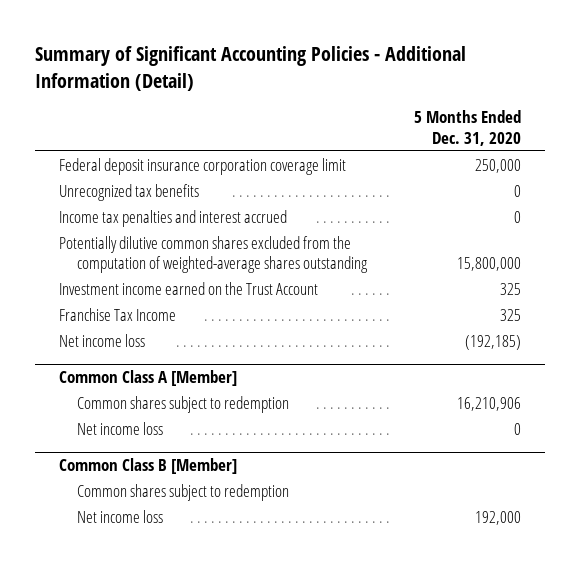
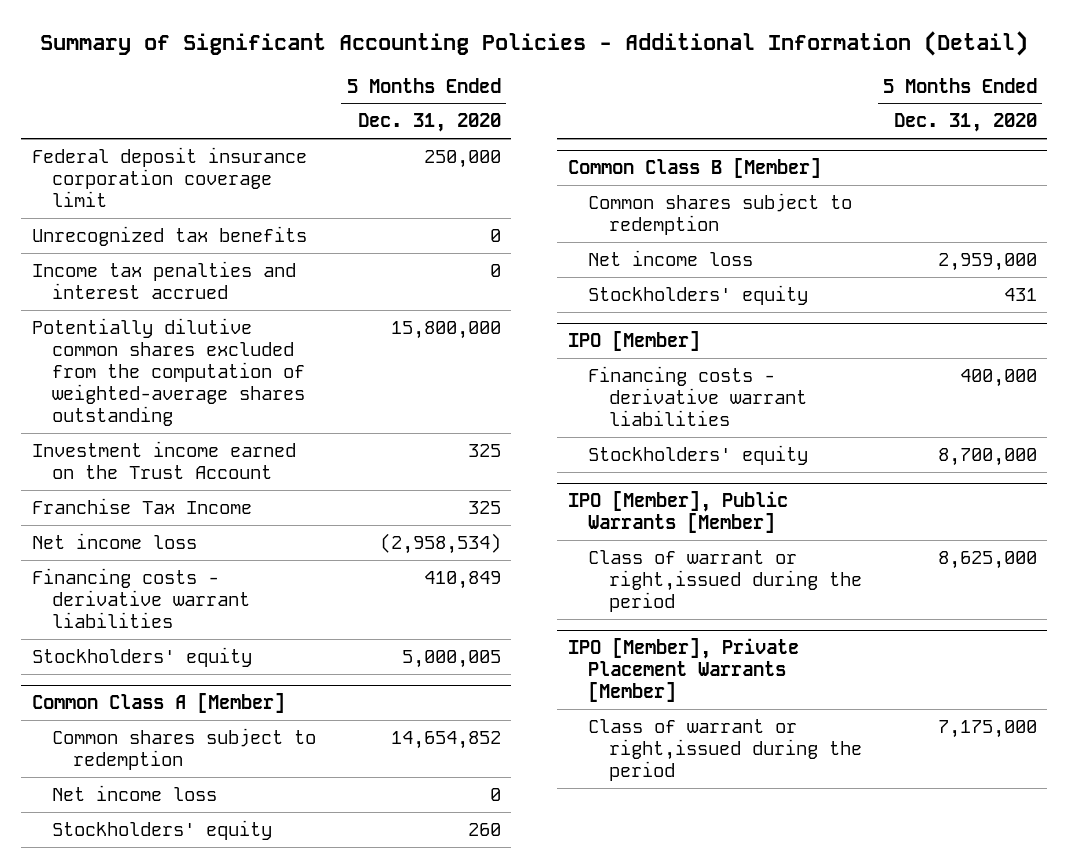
[465,334,522,350] (192,185) -> [379,532,501,554] (2,958,534)
none -> [31,567,251,629] Financing costs - derivative warrant liabilities
none -> [31,646,252,667] Stockholders' equity
[457,396,522,411] 16,210,906 -> [390,730,501,749] 14,654,852
none -> [52,819,273,840] Stockholders' equity
[475,510,522,525] 192,000 -> [937,252,1037,271] 2,959,000
none -> [588,284,809,305] Stockholders' equity
none -> [567,330,700,351] IPO [Member]
none -> [588,365,808,427] Financing costs - derivative warrant liabilities
none -> [588,444,809,465] Stockholders' equity
none -> [567,490,788,534] IPO [Member], Public Warrants [Member]
none -> [588,549,863,613] Class of warrant or right,issued during the period
none -> [567,637,799,703] IPO [Member], Private Placement Warrants [Member]
none -> [588,718,863,782] Class of warrant or right,issued during the period

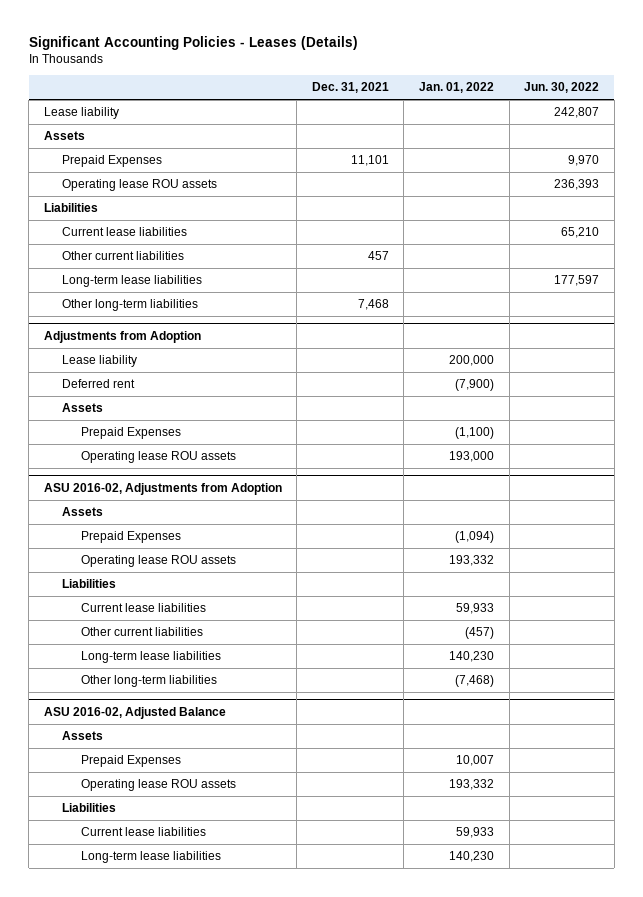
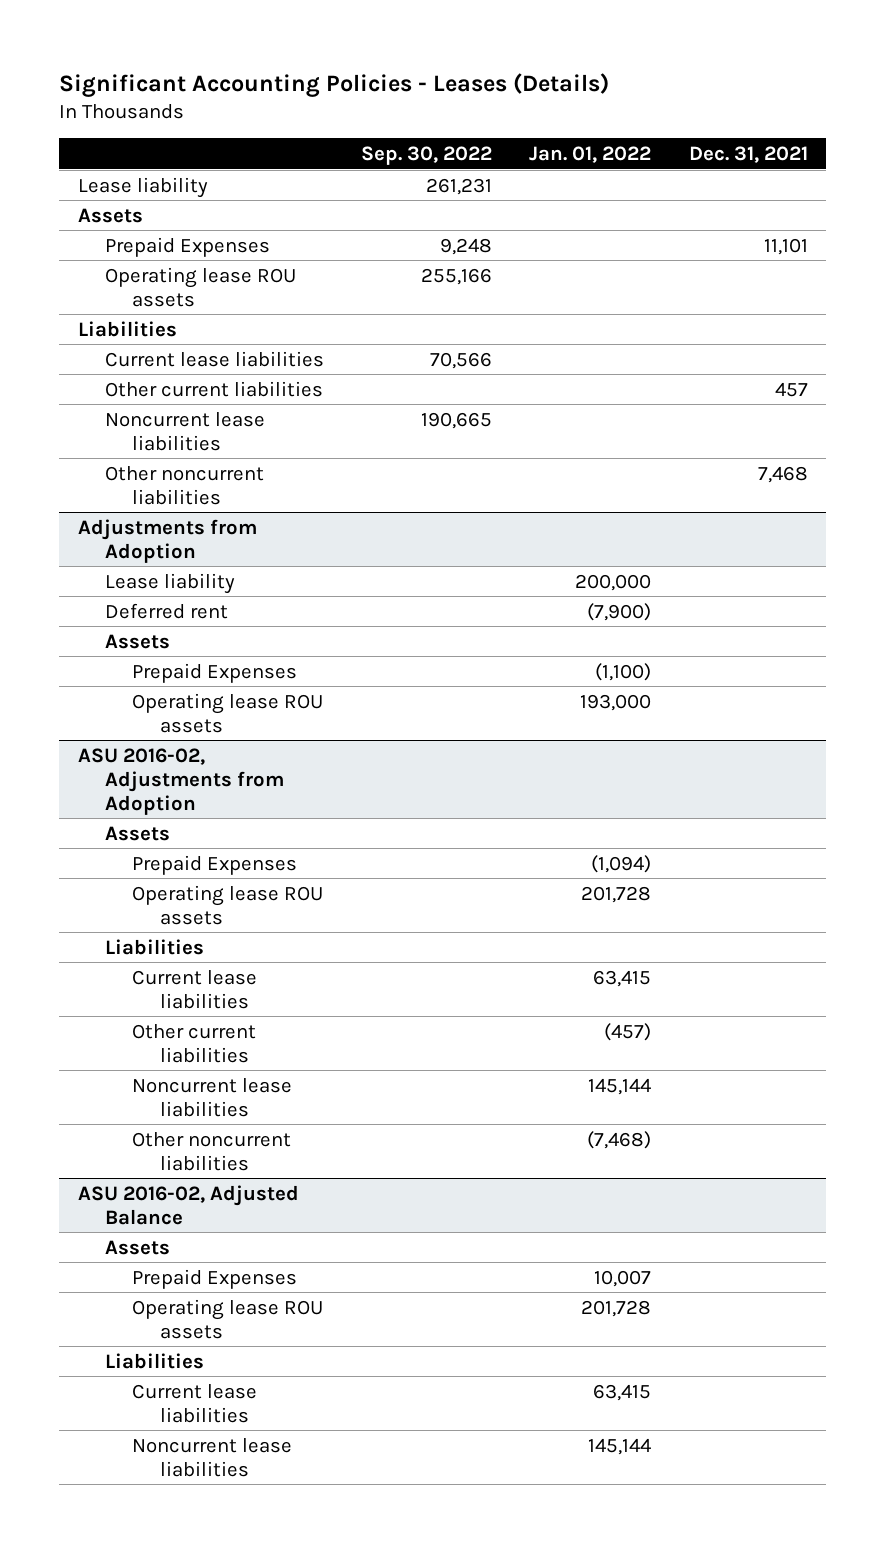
[524,82,600,94] Jun. 30, 2022 -> none
none -> [361,145,493,165] Sep. 30, 2022
[62,275,203,288] Long-term lease liabilities -> [105,411,266,451] Noncurrent lease liabilities
[62,299,199,312] Other long-term liabilities -> [105,465,265,505] Other noncurrent liabilities
[448,555,494,567] 193,332 -> [581,885,652,903] 201,728
[455,603,494,615] 59,933 -> [593,969,652,987] 63,415
[80,651,221,664] Long-term lease liabilities -> [132,1077,293,1117] Noncurrent lease liabilities
[448,651,494,663] 140,230 -> [588,1077,652,1095] 145,144
[80,675,217,688] Other long-term liabilities -> [132,1131,292,1171] Other noncurrent liabilities
[448,779,494,791] 193,332 -> [581,1299,652,1317] 201,728
[455,827,494,839] 59,933 -> [593,1383,652,1401] 63,415
[80,851,221,864] Long-term lease liabilities -> [132,1437,293,1477] Noncurrent lease liabilities
[448,851,494,863] 140,230 -> [588,1437,652,1455] 145,144

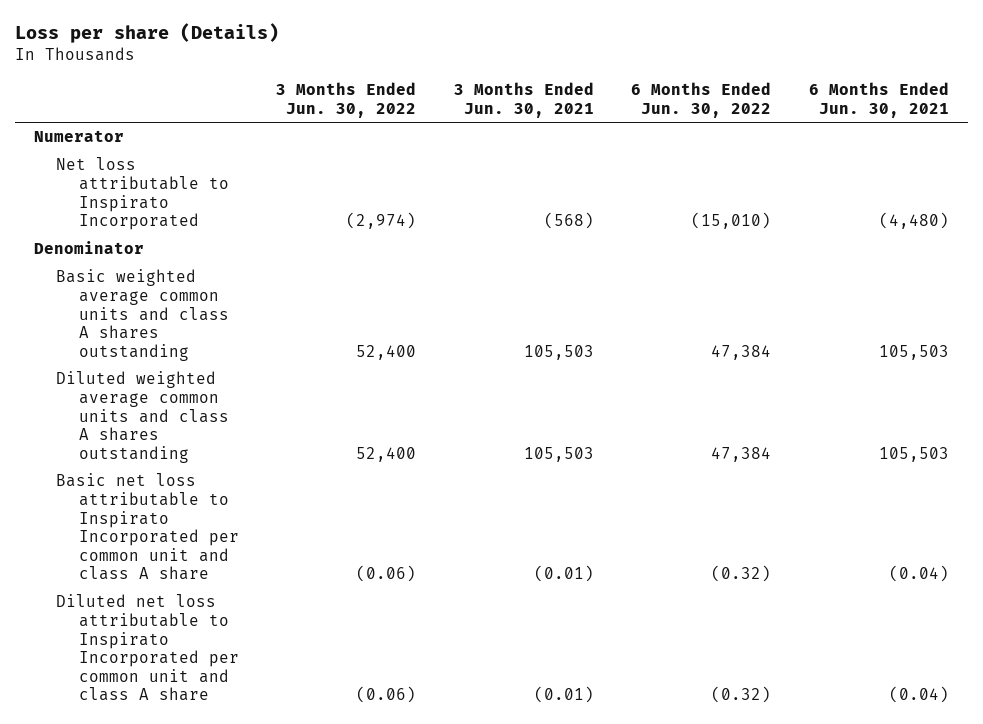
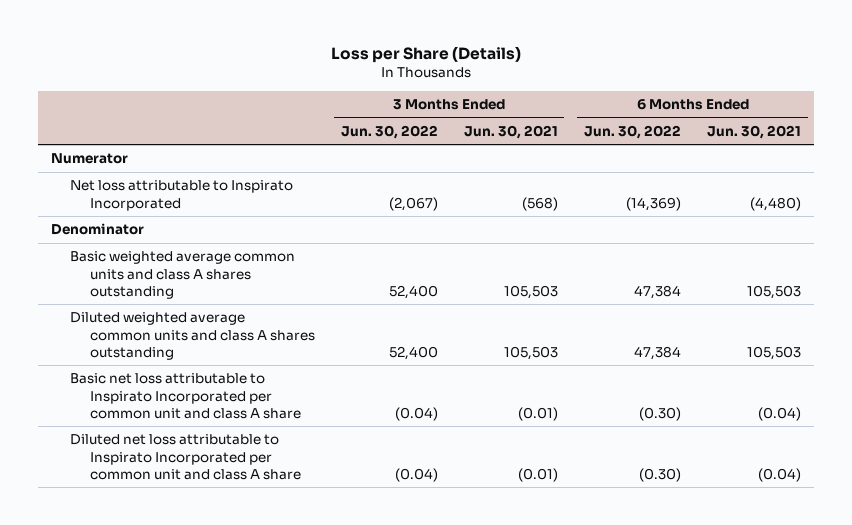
[15,23,280,44] Loss per share (Details) -> [330,45,521,63] Loss per Share (Details)
[346,212,417,230] (2,974) -> [388,196,438,211] (2,067)
[691,212,772,230] (15,010) -> [626,196,682,211] (14,369)
[356,565,417,583] (0.06) -> [394,406,438,421] (0.04)
[711,565,772,583] (0.32) -> [639,406,682,421] (0.30)
[356,686,417,704] (0.06) -> [394,467,438,482] (0.04)
[711,686,772,704] (0.32) -> [639,467,682,482] (0.30)

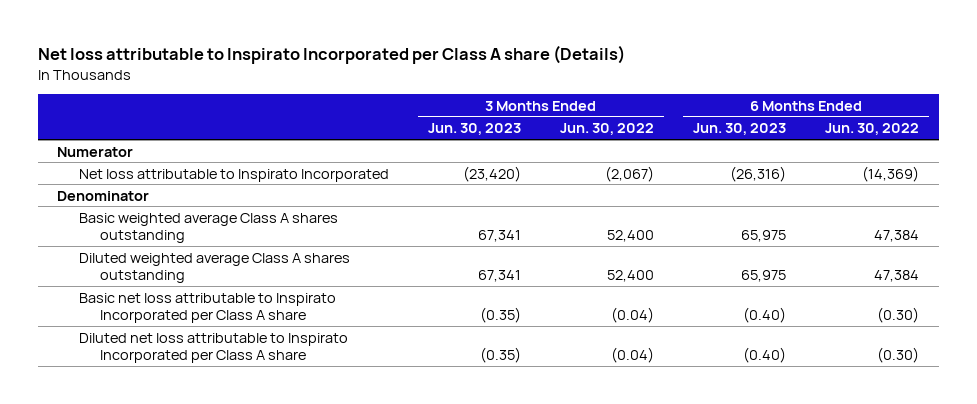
[330,45,521,63] Loss per Share (Details) -> [37,45,625,65] Net loss attributable to Inspirato Incorporated per Class A share (Details)
[463,124,558,139] Jun. 30, 2021 -> none
[707,124,802,139] Jun. 30, 2021 -> none
none -> [427,123,521,136] Jun. 30, 2023
none -> [693,123,787,136] Jun. 30, 2023
[70,251,296,299] Basic weighted average common units and class A shares outstanding -> [78,212,338,244] Basic weighted average Class A shares outstanding
[70,312,315,360] Diluted weighted average common units and class A shares outstanding -> [78,252,350,284] Diluted weighted average Class A shares outstanding
[70,373,301,419] Basic net loss attributable to Inspirato Incorporated per common unit and class A share -> [78,292,336,324] Basic net loss attributable to Inspirato Incorporated per Class A share
[70,434,301,480] Diluted net loss attributable to Inspirato Incorporated per common unit and class A share -> [78,332,348,364] Diluted net loss attributable to Inspirato Incorporated per Class A share

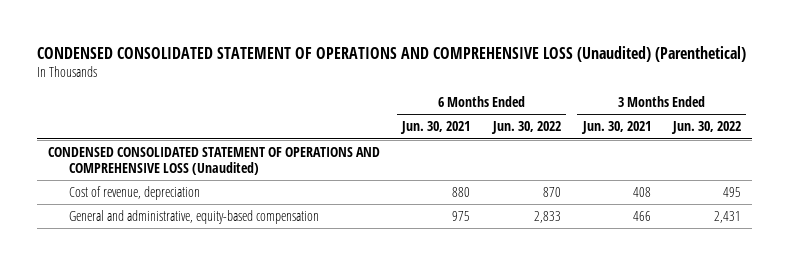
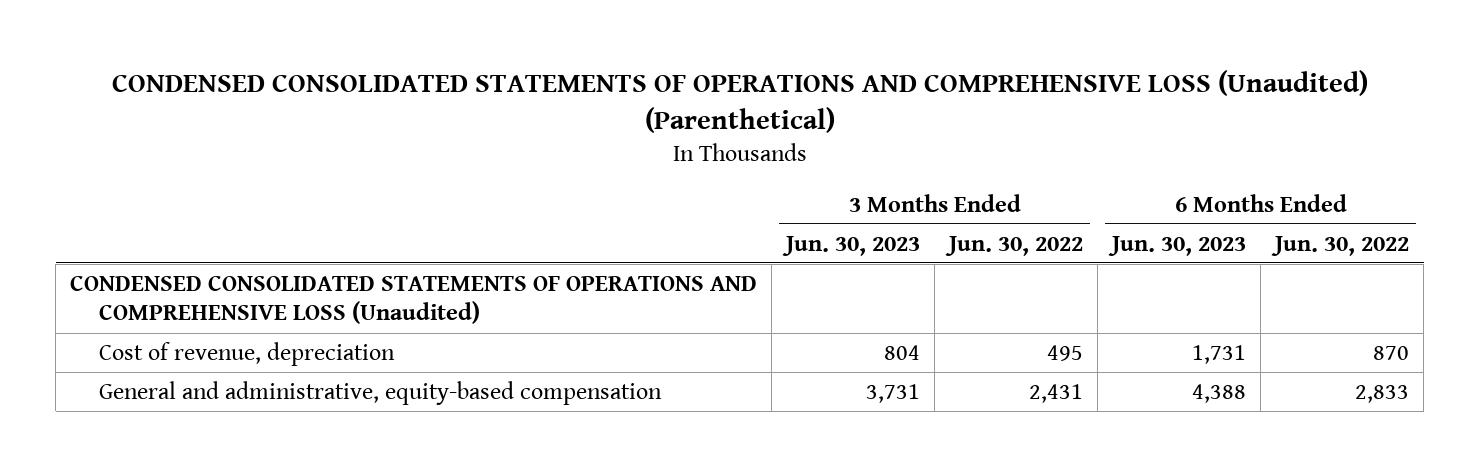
[37,45,747,62] CONDENSED CONSOLIDATED STATEMENT OF OPERATIONS AND COMPREHENSIVE LOSS (Unaudited) (Parenthetical) -> [111,70,1368,134] CONDENSED CONSOLIDATED STATEMENTS OF OPERATIONS AND COMPREHENSIVE LOSS (Unaudited) (Parenthetical)
[400,121,471,135] Jun. 30, 2021 -> none
[580,121,651,135] Jun. 30, 2021 -> none
none -> [782,235,921,256] Jun. 30, 2023
none -> [1108,235,1247,256] Jun. 30, 2023
[48,146,381,175] CONDENSED CONSOLIDATED STATEMENT OF OPERATIONS AND COMPREHENSIVE LOSS (Unaudited) -> [70,275,758,325] CONDENSED CONSOLIDATED STATEMENTS OF OPERATIONS AND COMPREHENSIVE LOSS (Unaudited)

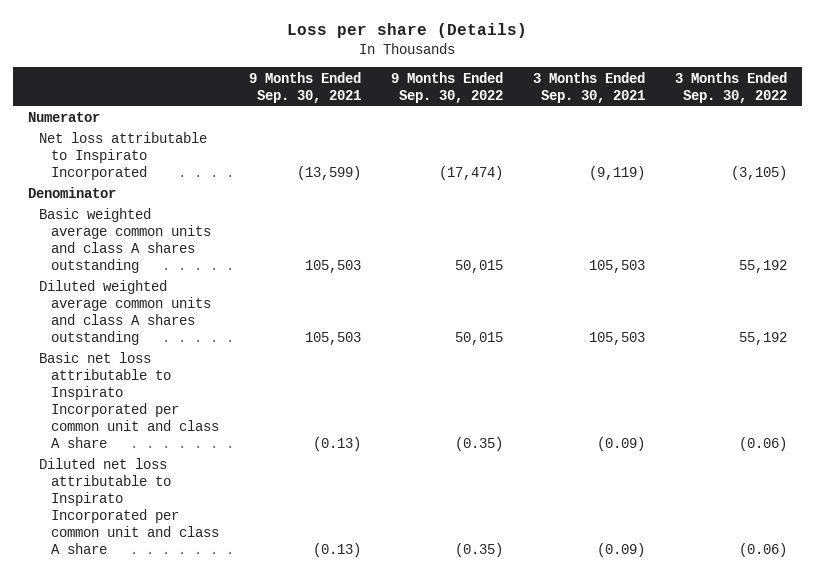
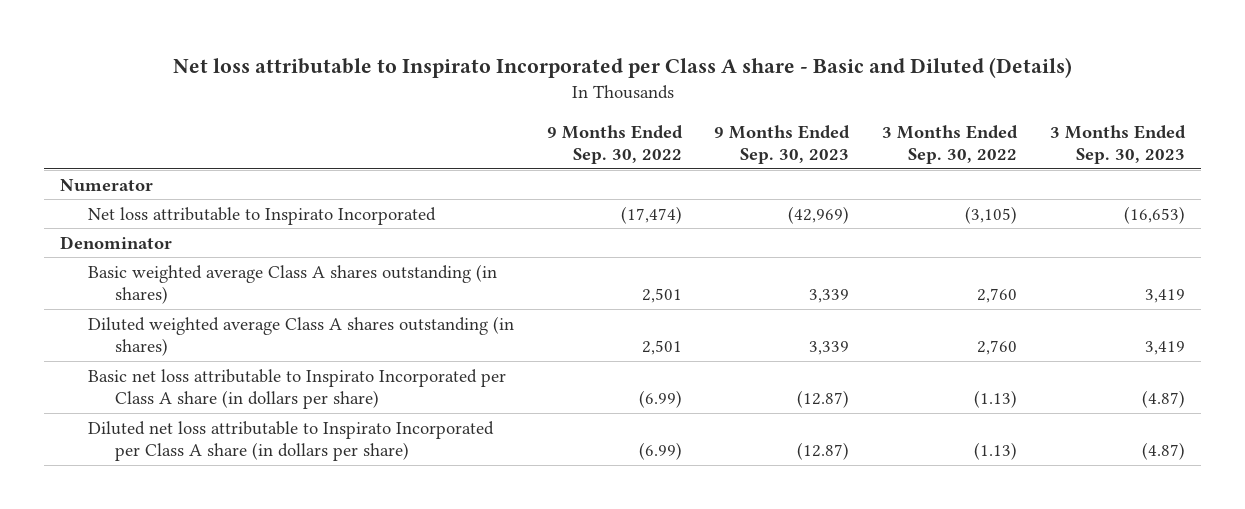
[287,22,528,38] Loss per share (Details) -> [172,57,1072,79] Net loss attributable to Inspirato Incorporated per Class A share - Basic and Diluted (Details)
[248,71,361,103] 9 Months Ended Sep. 30, 2021 -> none
[532,71,645,103] 3 Months Ended Sep. 30, 2021 -> none
none -> [714,124,851,165] 9 Months Ended Sep. 30, 2023
none -> [1049,124,1186,165] 3 Months Ended Sep. 30, 2023
[39,208,211,273] Basic weighted average common units and class A shares outstanding -> [87,263,497,305] Basic weighted average Class A shares outstanding (in shares)
[454,259,503,273] 50,015 -> [641,288,682,304] 2,501
[738,259,787,273] 55,192 -> [977,288,1018,304] 2,760
[39,280,211,345] Diluted weighted average common units and class A shares outstanding -> [87,315,514,357] Diluted weighted average Class A shares outstanding (in shares)
[454,331,503,345] 50,015 -> [641,340,682,356] 2,501
[738,331,787,345] 55,192 -> [977,340,1018,356] 2,760
[39,352,219,448] Basic net loss attributable to Inspirato Incorporated per common unit and class A share -> [87,368,506,410] Basic net loss attributable to Inspirato Incorporated per Class A share (in dollars per share)
[454,436,503,451] (0.35) -> [638,390,682,409] (6.99)
[738,436,787,451] (0.06) -> [974,390,1018,409] (1.13)
[39,458,219,554] Diluted net loss attributable to Inspirato Incorporated per common unit and class A share -> [87,420,494,462] Diluted net loss attributable to Inspirato Incorporated per Class A share (in dollars per share)
[454,542,503,557] (0.35) -> [638,442,682,461] (6.99)
[738,542,787,557] (0.06) -> [974,442,1018,461] (1.13)

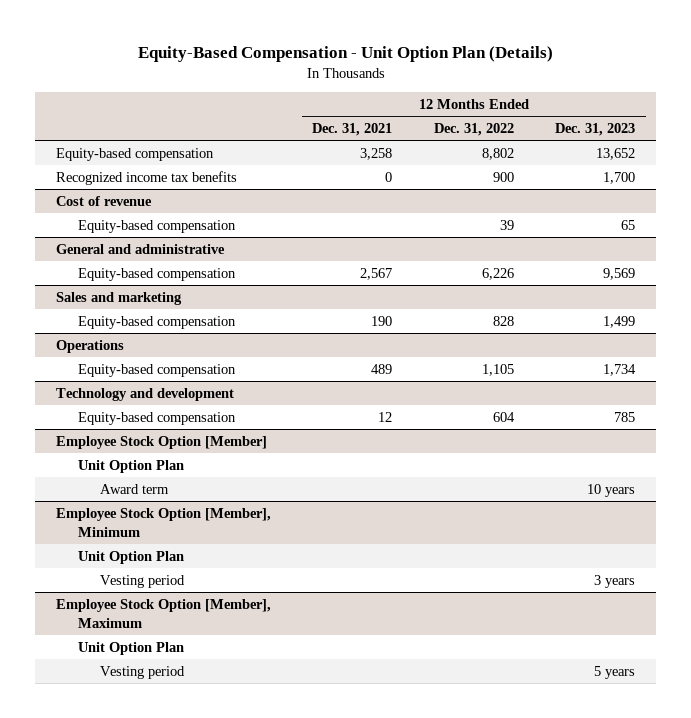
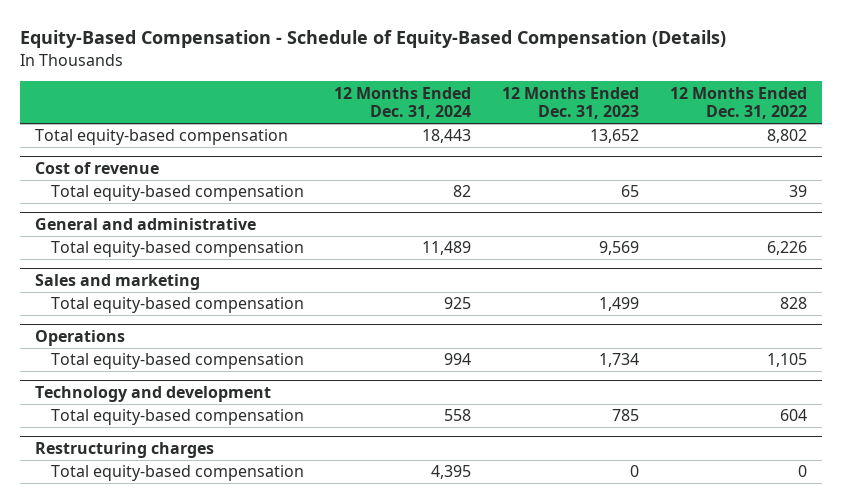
[137,45,553,62] Equity-Based Compensation - Unit Option Plan (Details) -> [19,30,726,49] Equity-Based Compensation - Schedule of Equity-Based Compensation (Details)
[312,123,393,137] Dec. 31, 2021 -> none
none -> [334,86,472,120] 12 Months Ended Dec. 31, 2024
[55,170,237,185] Recognized income tax benefits -> none
[55,147,214,161] Equity-based compensation -> [35,129,289,146] Total equity-based compensation
[77,219,236,233] Equity-based compensation -> [50,185,304,202] Total equity-based compensation
[77,267,236,281] Equity-based compensation -> [50,241,304,258] Total equity-based compensation
[77,315,236,329] Equity-based compensation -> [50,297,304,314] Total equity-based compensation
[77,363,236,377] Equity-based compensation -> [50,353,304,370] Total equity-based compensation
[55,435,267,449] Employee Stock Option [Member] -> none
[77,459,184,473] Unit Option Plan -> none
[99,483,169,494] Award term -> none
[55,507,271,537] Employee Stock Option [Member], Minimum -> none
[77,550,184,564] Unit Option Plan -> none
[99,574,185,588] Vesting period -> none
[55,598,271,628] Employee Stock Option [Member], Maximum -> none
[77,641,184,655] Unit Option Plan -> none
[99,665,185,679] Vesting period -> none
[77,411,236,425] Equity-based compensation -> [50,409,304,426] Total equity-based compensation
none -> [35,441,215,458] Restructuring charges
none -> [50,465,304,482] Total equity-based compensation

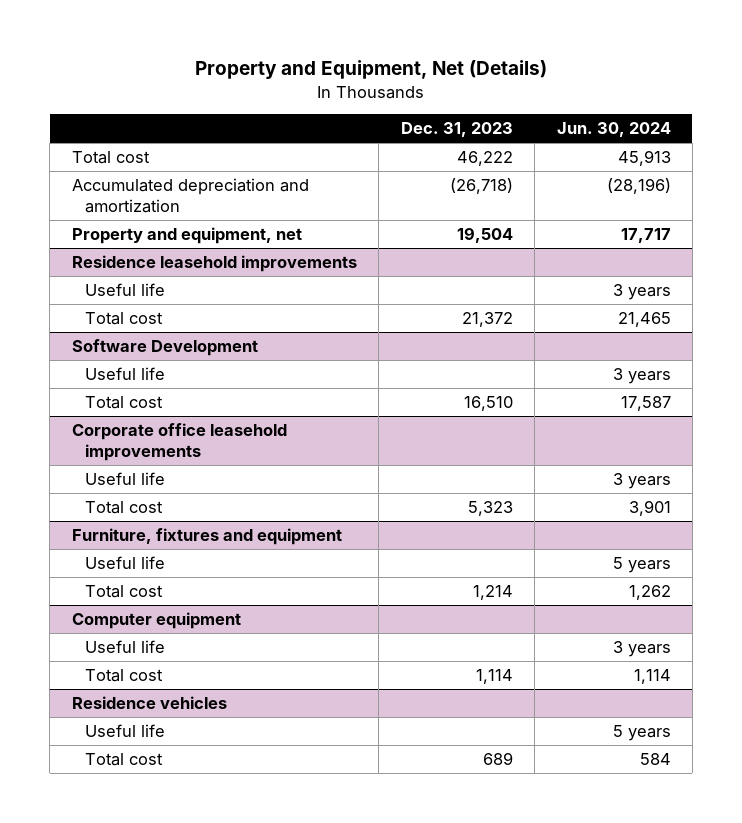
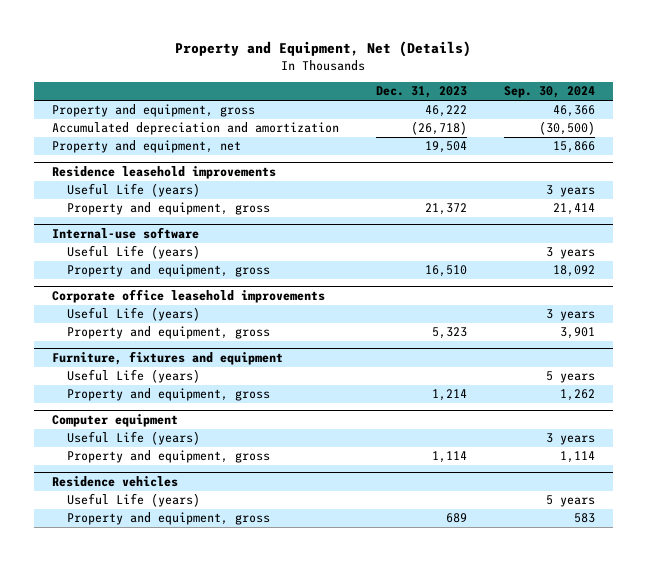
[556,122,671,138] Jun. 30, 2024 -> none
none -> [503,86,595,99] Sep. 30, 2024
[71,151,150,165] Total cost -> [52,104,256,118] Property and equipment, gross
[84,283,165,297] Useful life -> [66,183,200,198] Useful Life (years)
[84,312,163,326] Total cost -> [66,202,270,216] Property and equipment, gross
[71,339,258,357] Software Development -> [52,226,200,239] Internal-use software
[84,367,165,381] Useful life -> [66,245,200,260] Useful Life (years)
[84,396,163,410] Total cost -> [66,264,270,278] Property and equipment, gross
[84,472,165,486] Useful life -> [66,307,200,322] Useful Life (years)
[84,501,163,515] Total cost -> [66,326,270,340] Property and equipment, gross
[84,556,165,570] Useful life -> [66,369,200,384] Useful Life (years)
[84,585,163,599] Total cost -> [66,388,270,402] Property and equipment, gross
[84,640,165,654] Useful life -> [66,431,200,446] Useful Life (years)
[84,669,163,683] Total cost -> [66,450,270,464] Property and equipment, gross
[84,724,165,738] Useful life -> [66,493,200,508] Useful Life (years)
[84,753,163,767] Total cost -> [66,512,270,526] Property and equipment, gross

